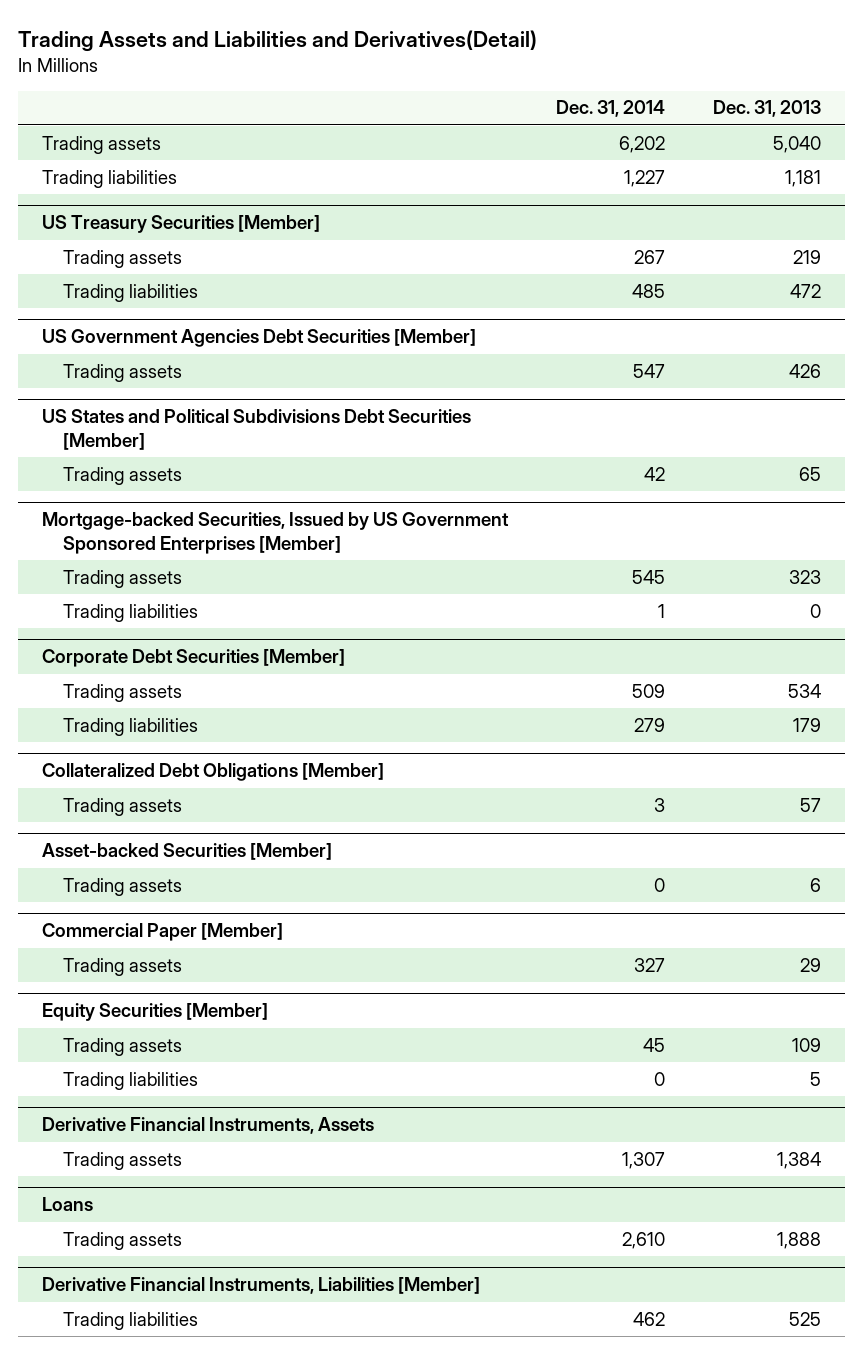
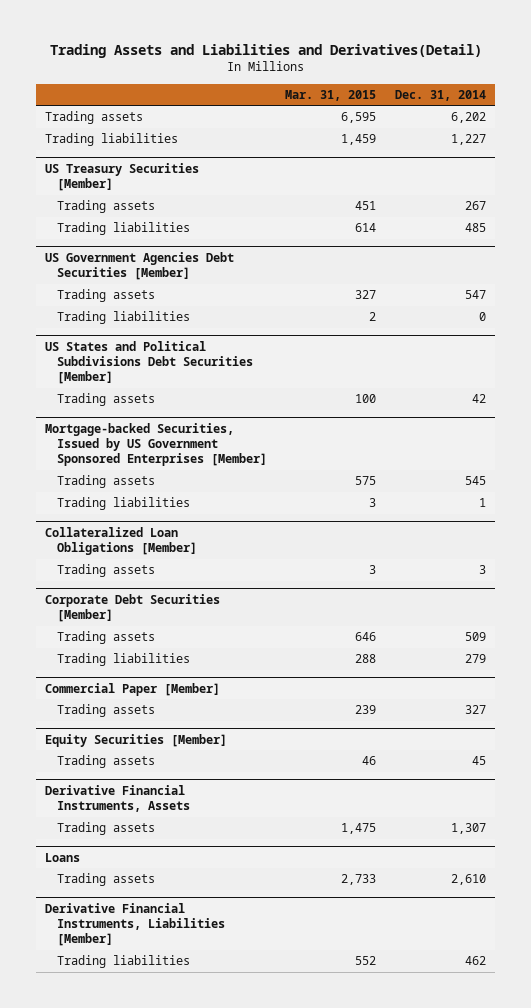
[713,100,822,118] Dec. 31, 2013 -> none
none -> [285,89,377,101] Mar. 31, 2015
none -> [56,311,190,325] Trading liabilities
none -> [45,526,197,556] Collateralized Loan Obligations [Member]
none -> [56,564,155,578] Trading assets
[42,763,385,782] Collateralized Debt Obligations [Member] -> none
[62,797,182,816] Trading assets -> none
[42,843,333,861] Asset-backed Securities [Member] -> none
[62,877,182,896] Trading assets -> none
[62,1071,198,1090] Trading liabilities -> none

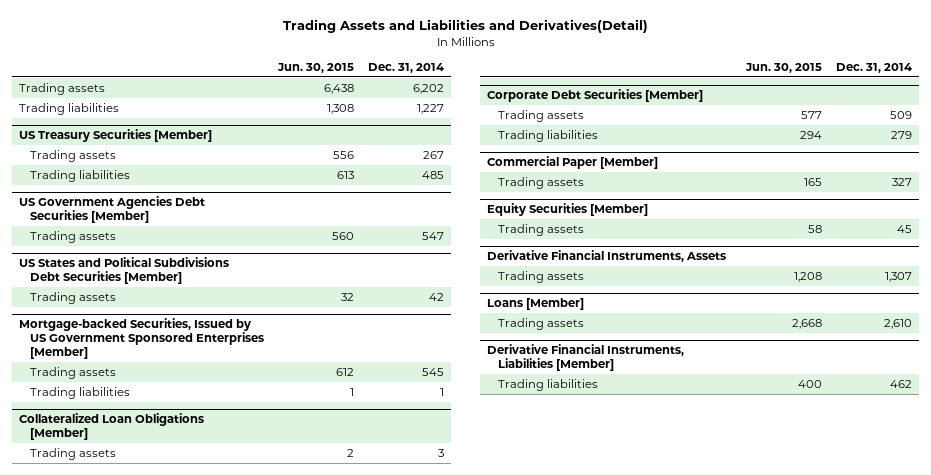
[285,89,377,101] Mar. 31, 2015 -> none
none -> [277,63,355,74] Jun. 30, 2015
[56,311,190,325] Trading liabilities -> none
[45,852,81,862] Loans -> [487,297,585,310] Loans [Member]

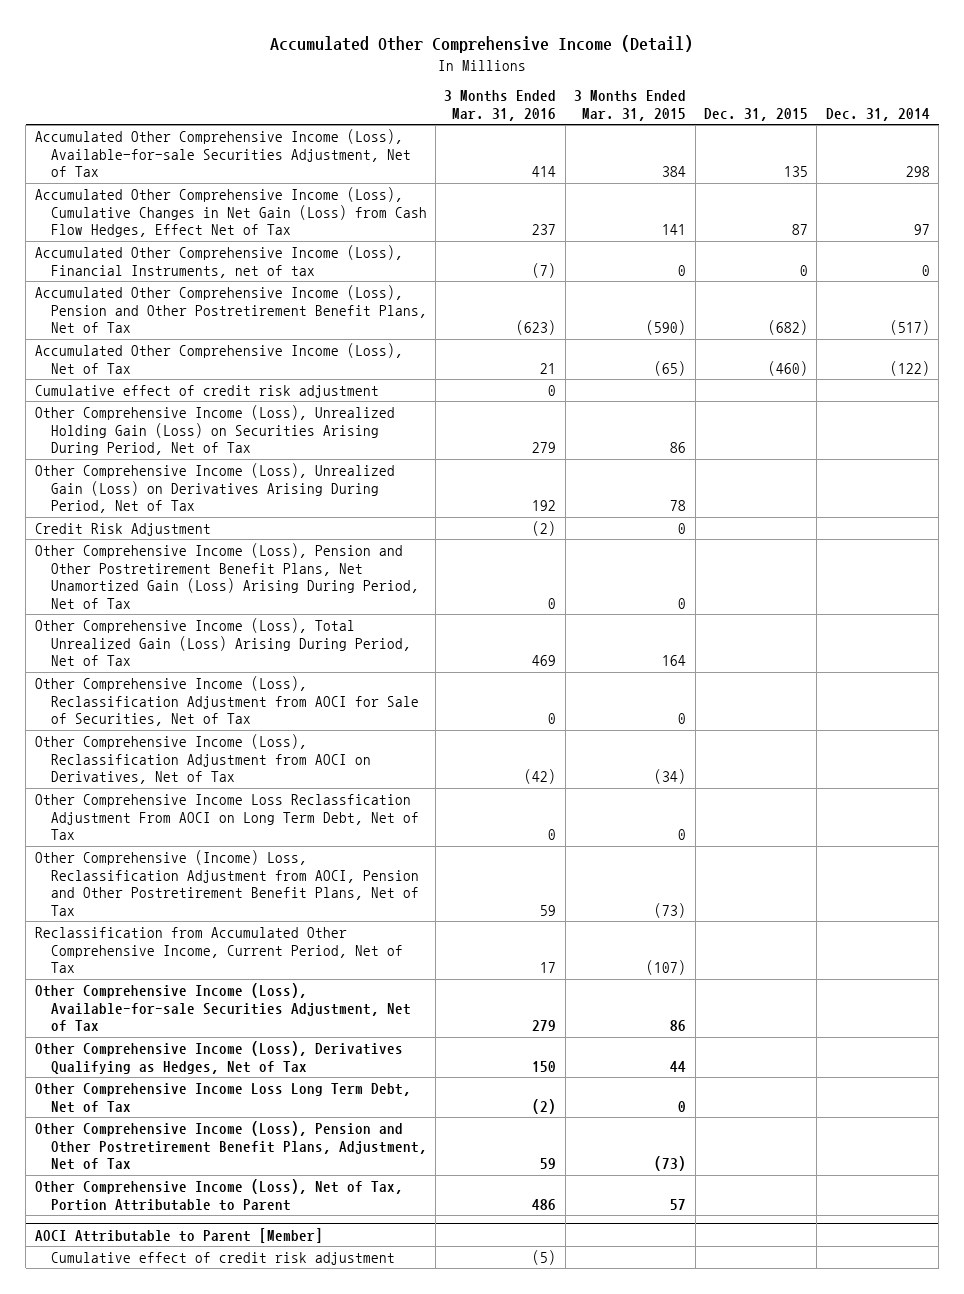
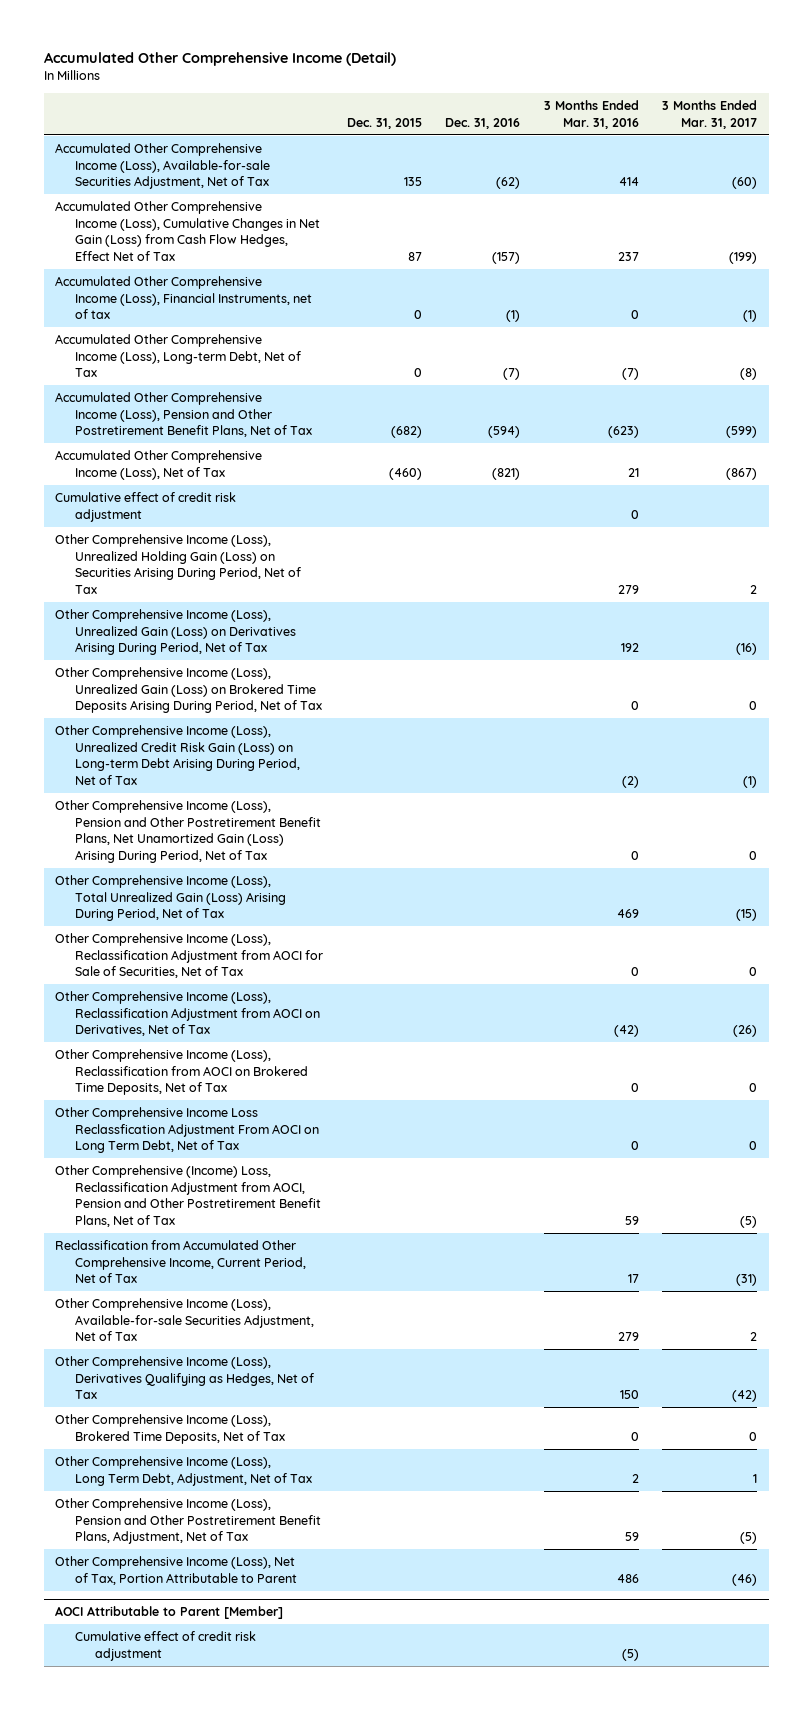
[574,90,687,122] 3 Months Ended Mar. 31, 2015 -> none
[825,108,930,122] Dec. 31, 2014 -> none
none -> [445,117,521,129] Dec. 31, 2016
none -> [662,100,758,129] 3 Months Ended Mar. 31, 2017
[532,262,557,278] (7) -> [630,310,639,320] 0
none -> [55,334,302,378] Accumulated Other Comprehensive Income (Loss), Long-term Debt, Net of Tax
[34,522,211,536] Credit Risk Adjustment -> none
none -> [55,667,323,714] Other Comprehensive Income (Loss), Unrealized Gain (Loss) on Brokered Time Deposits Arising During Period, Net of Tax
none -> [55,725,301,785] Other Comprehensive Income (Loss), Unrealized Credit Risk Gain (Loss) on Long-term Debt Arising During Period, Net of Tax
none -> [55,1049,309,1096] Other Comprehensive Income (Loss), Reclassification from AOCI on Brokered Time Deposits, Net of Tax
none -> [55,1414,286,1444] Other Comprehensive Income (Loss), Brokered Time Deposits, Net of Tax
[34,1082,411,1113] Other Comprehensive Income Loss Long Term Debt, Net of Tax -> [55,1456,313,1486] Other Comprehensive Income (Loss), Long Term Debt, Adjustment, Net of Tax
[532,1098,557,1114] (2) -> [631,1473,639,1483] 2

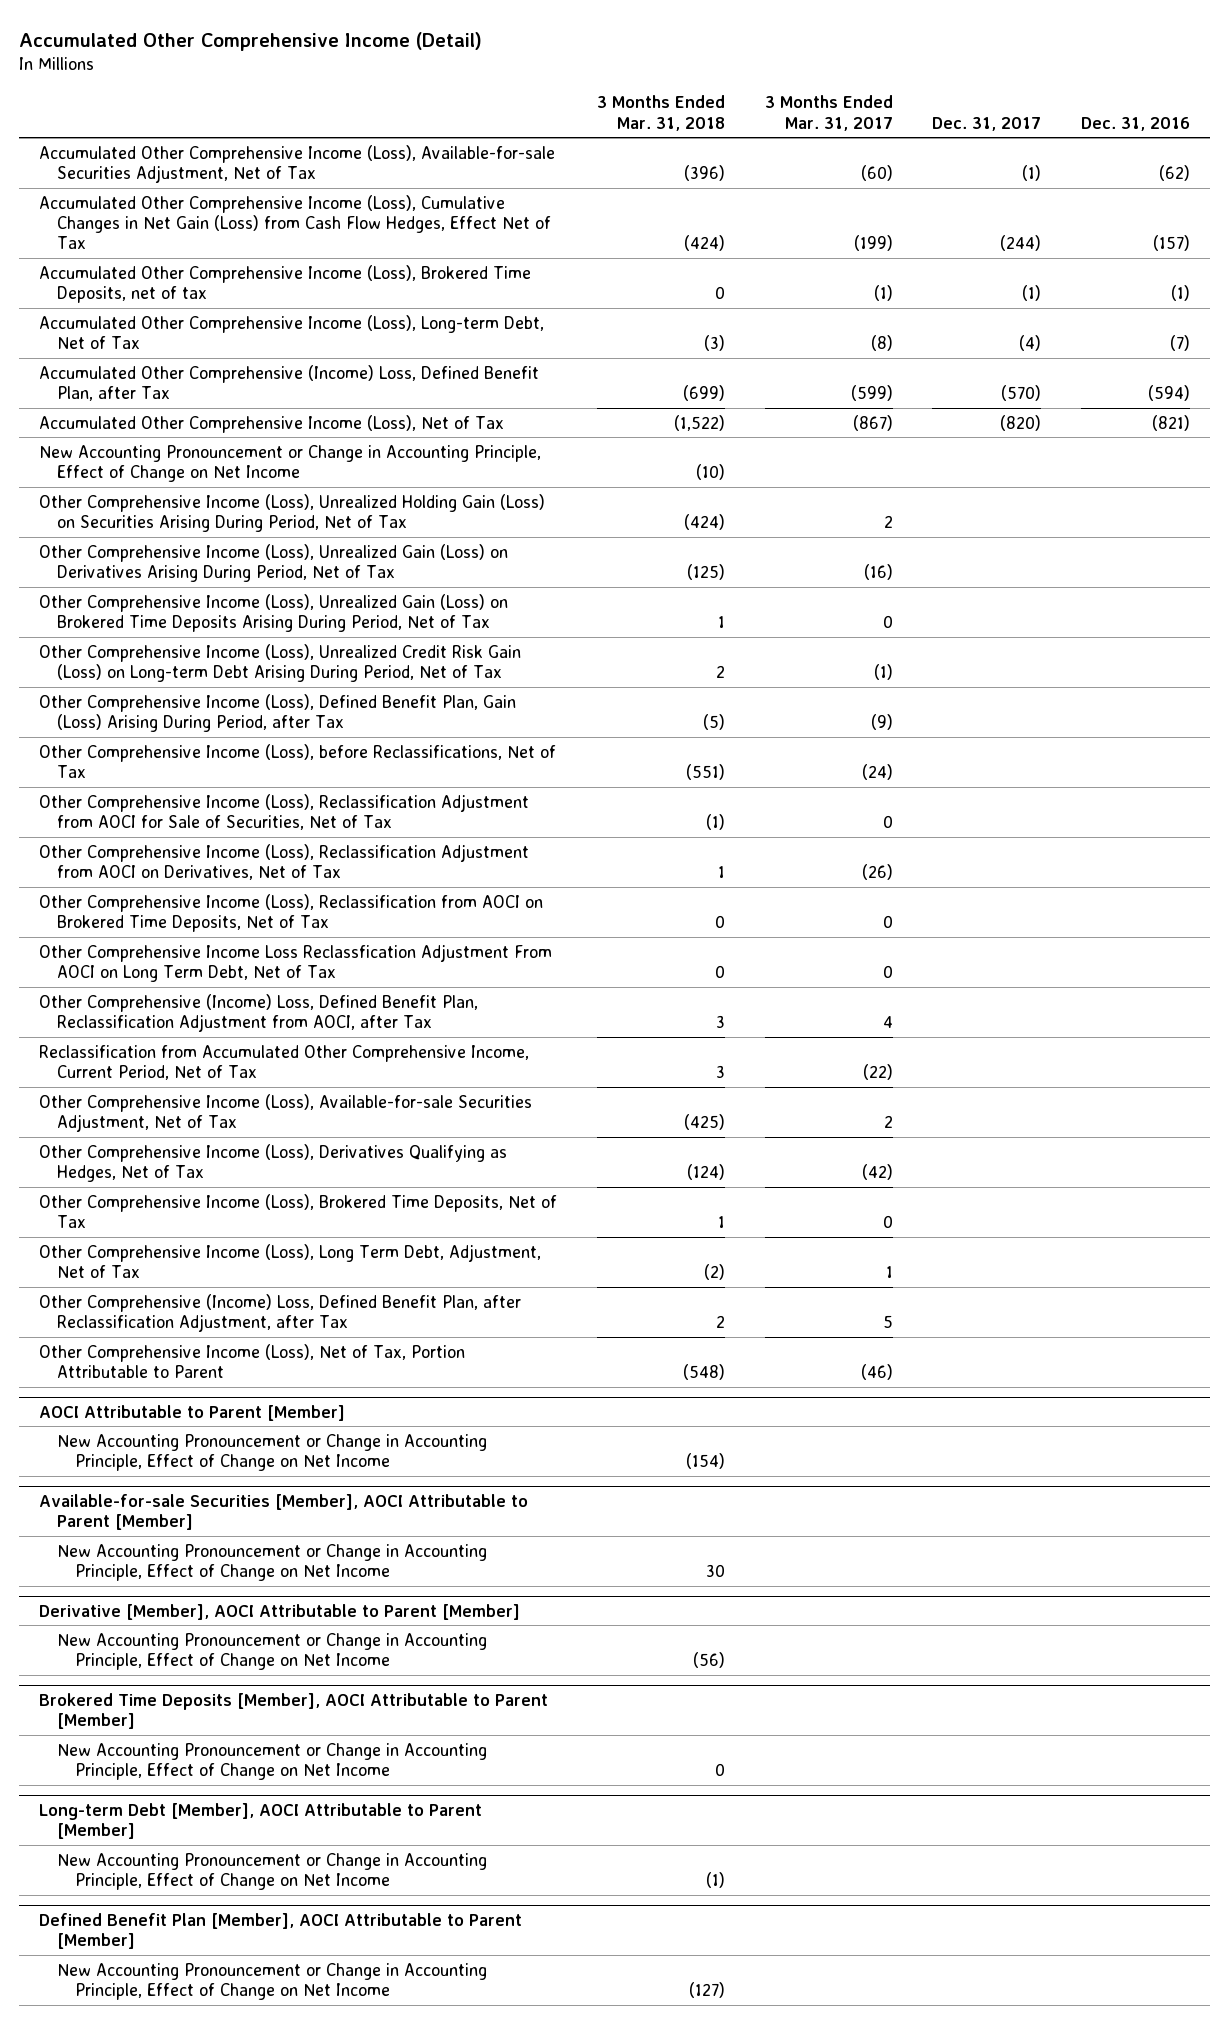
[346,117,422,129] Dec. 31, 2015 -> none
[543,100,639,129] 3 Months Ended Mar. 31, 2016 -> none
none -> [596,95,725,131] 3 Months Ended Mar. 31, 2018
none -> [932,116,1042,131] Dec. 31, 2017
[55,276,313,320] Accumulated Other Comprehensive Income (Loss), Financial Instruments, net of tax -> [39,264,532,303] Accumulated Other Comprehensive Income (Loss), Brokered Time Deposits, net of tax
[55,392,313,438] Accumulated Other Comprehensive Income (Loss), Pension and Other Postretirement Benefit Plans, Net of Tax -> [39,364,540,401] Accumulated Other Comprehensive (Income) Loss, Defined Benefit Plan, after Tax
[55,492,237,522] Cumulative effect of credit risk adjustment -> none
none -> [39,444,542,482] New Accounting Pronouncement or Change in Accounting Principle, Effect of Change on Net Income
[55,800,322,863] Other Comprehensive Income (Loss), Pension and Other Postretirement Benefit Plans, Net Unamortized Gain (Loss) Arising During Period, Net of Tax -> [39,693,517,732] Other Comprehensive Income (Loss), Defined Benefit Plan, Gain (Loss) Arising During Period, after Tax
[749,850,758,860] 0 -> [870,713,893,730] (9)
[55,875,287,922] Other Comprehensive Income (Loss), Total Unrealized Gain (Loss) Arising During Period, Net of Tax -> [39,743,557,778] Other Comprehensive Income (Loss), before Reclassifications, Net of Tax
[736,909,758,922] (15) -> [861,763,893,780] (24)
[55,1165,322,1227] Other Comprehensive (Income) Loss, Reclassification Adjustment from AOCI, Pension and Other Postretirement Benefit Plans, Net of Tax -> [39,993,479,1032] Other Comprehensive (Income) Loss, Defined Benefit Plan, Reclassification Adjustment from AOCI, after Tax
[740,1215,758,1228] (5) -> [882,1015,893,1028] 4
[736,1274,758,1287] (31) -> [862,1063,893,1080] (22)
[55,1498,322,1545] Other Comprehensive Income (Loss), Pension and Other Postretirement Benefit Plans, Adjustment, Net of Tax -> [39,1293,522,1332] Other Comprehensive (Income) Loss, Defined Benefit Plan, after Reclassification Adjustment, after Tax
[740,1532,758,1545] (5) -> [882,1314,893,1328] 5
[75,1631,257,1661] Cumulative effect of credit risk adjustment -> none
none -> [57,1433,488,1471] New Accounting Pronouncement or Change in Accounting Principle, Effect of Change on Net Income
none -> [39,1493,529,1531] Available-for-sale Securities [Member], AOCI Attributable to Parent [Member]
none -> [57,1543,488,1581] New Accounting Pronouncement or Change in Accounting Principle, Effect of Change on Net Income
none -> [39,1603,521,1620] Derivative [Member], AOCI Attributable to Parent [Member]
none -> [57,1632,488,1670] New Accounting Pronouncement or Change in Accounting Principle, Effect of Change on Net Income
none -> [39,1692,549,1730] Brokered Time Deposits [Member], AOCI Attributable to Parent [Member]
none -> [57,1742,488,1780] New Accounting Pronouncement or Change in Accounting Principle, Effect of Change on Net Income
none -> [39,1802,483,1840] Long-term Debt [Member], AOCI Attributable to Parent [Member]
none -> [57,1852,488,1890] New Accounting Pronouncement or Change in Accounting Principle, Effect of Change on Net Income
none -> [39,1912,523,1950] Defined Benefit Plan [Member], AOCI Attributable to Parent [Member]
none -> [57,1962,488,2000] New Accounting Pronouncement or Change in Accounting Principle, Effect of Change on Net Income

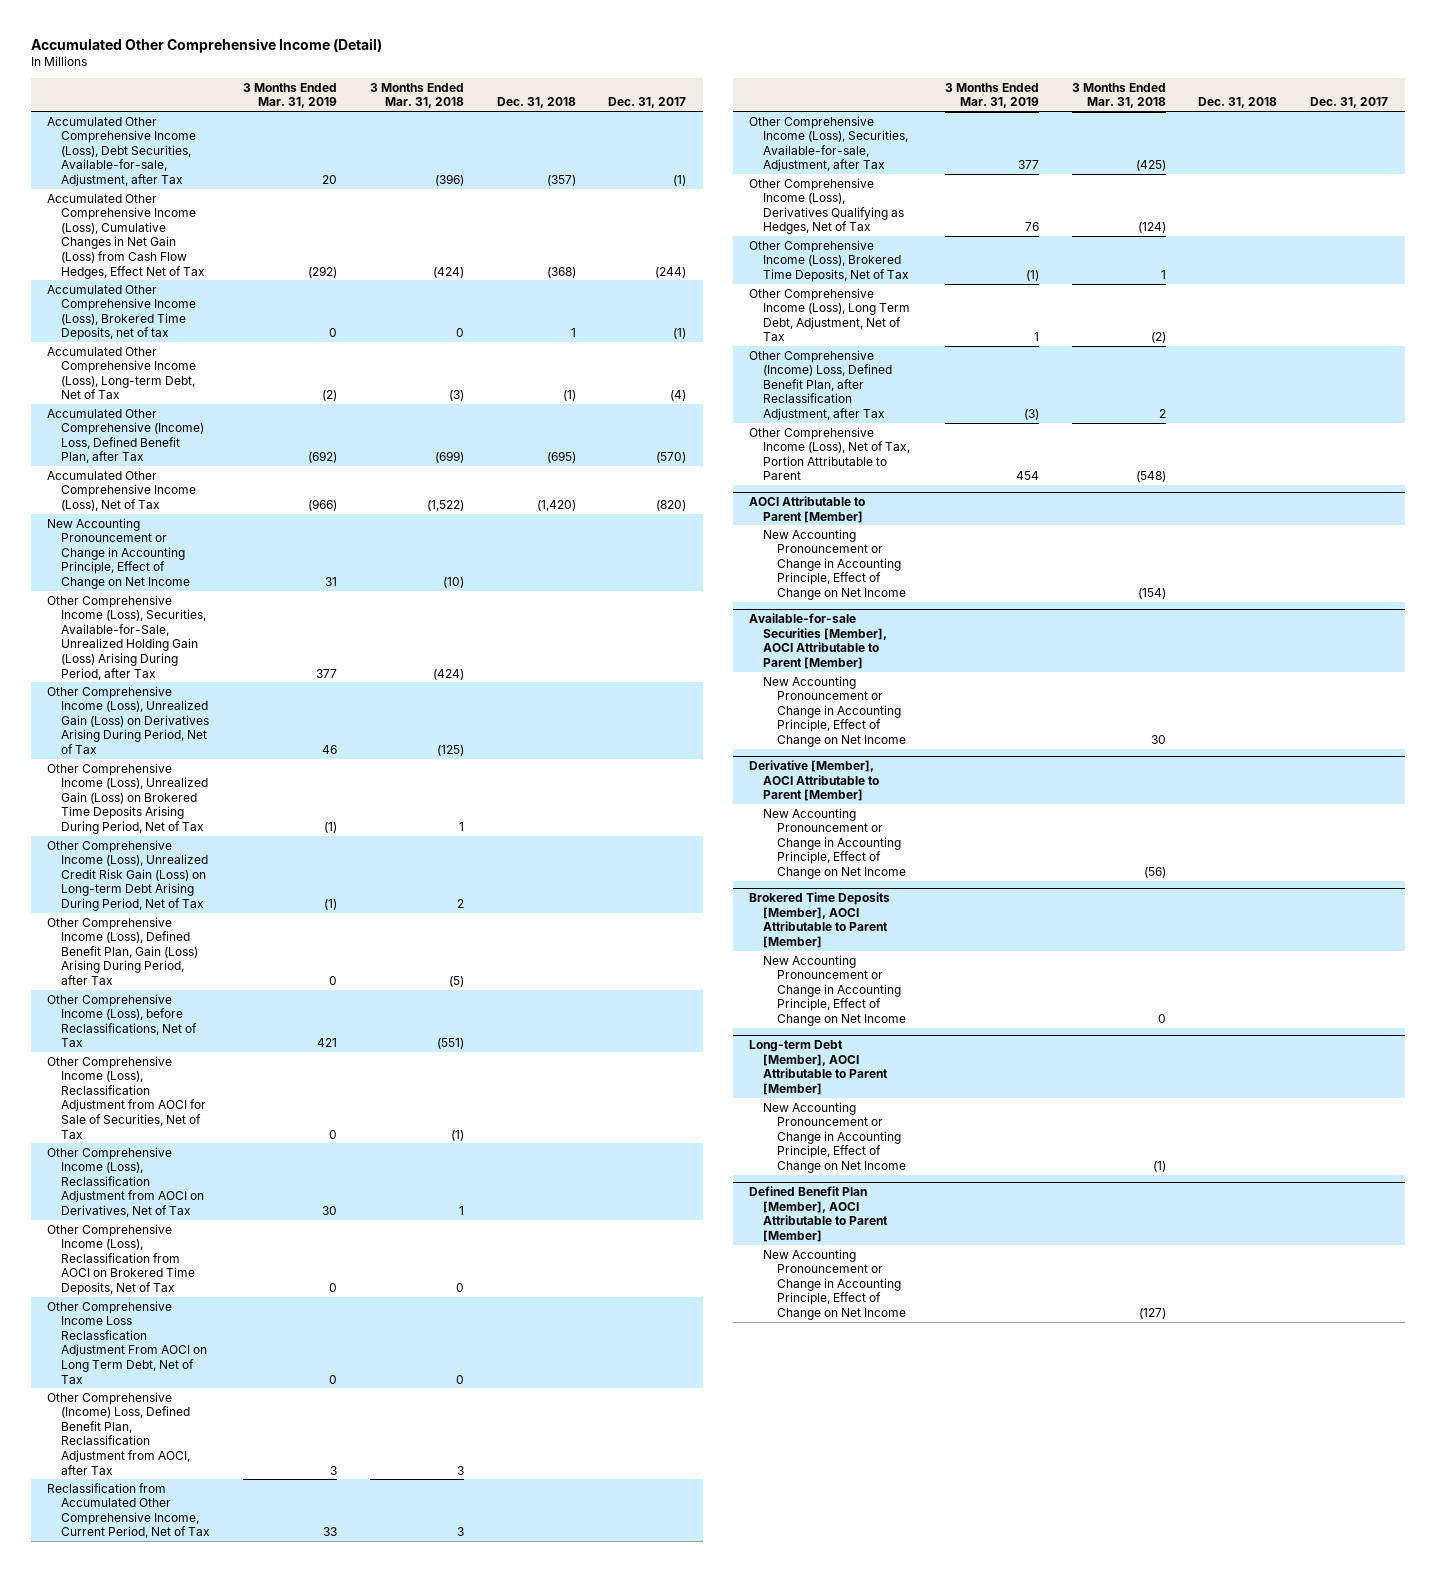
[764,95,893,131] 3 Months Ended Mar. 31, 2017 -> none
[1080,116,1190,131] Dec. 31, 2016 -> none
none -> [242,82,337,109] 3 Months Ended Mar. 31, 2019
none -> [496,97,576,109] Dec. 31, 2018
[39,144,556,183] Accumulated Other Comprehensive Income (Loss), Available-for-sale Securities Adjustment, Net of Tax -> [47,116,197,187] Accumulated Other Comprehensive Income (Loss), Debt Securities, Available-for-sale, Adjustment, after Tax
[39,493,546,532] Other Comprehensive Income (Loss), Unrealized Holding Gain (Loss) on Securities Arising During Period, Net of Tax -> [47,594,207,680] Other Comprehensive Income (Loss), Securities, Available-for-Sale, Unrealized Holding Gain (Loss) Arising During Period, after Tax
[39,1093,533,1132] Other Comprehensive Income (Loss), Available-for-sale Securities Adjustment, Net of Tax -> [749,115,908,172] Other Comprehensive Income (Loss), Securities, Available-for-sale, Adjustment, after Tax

